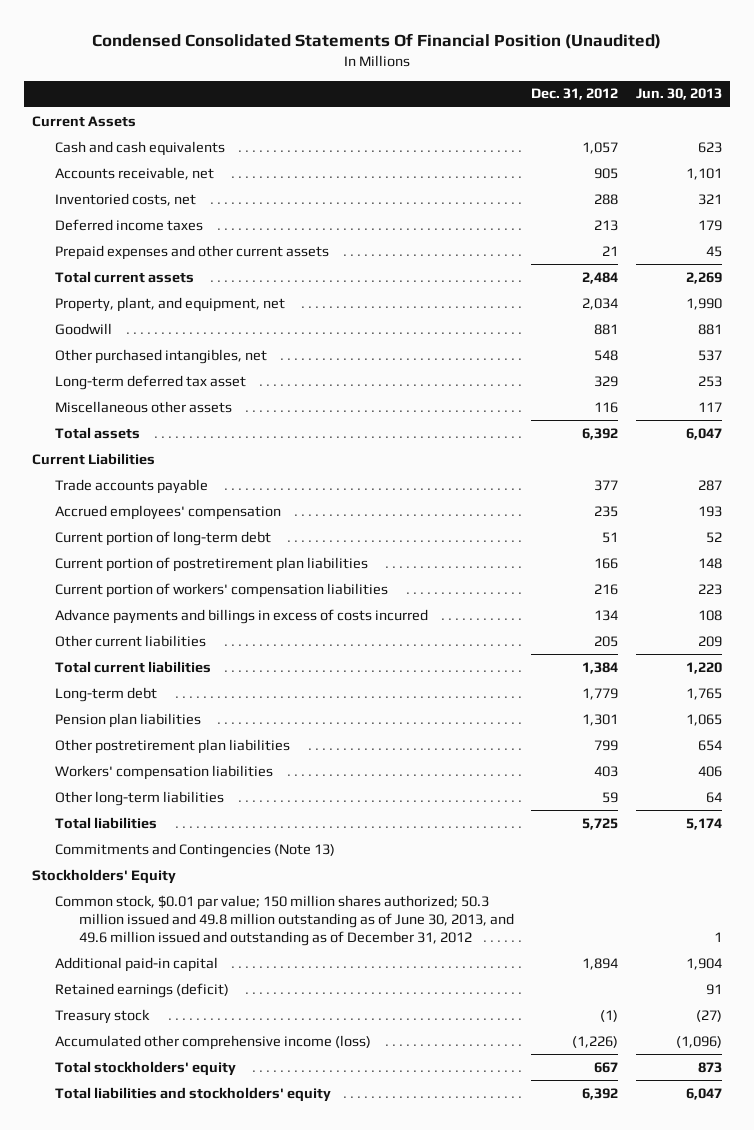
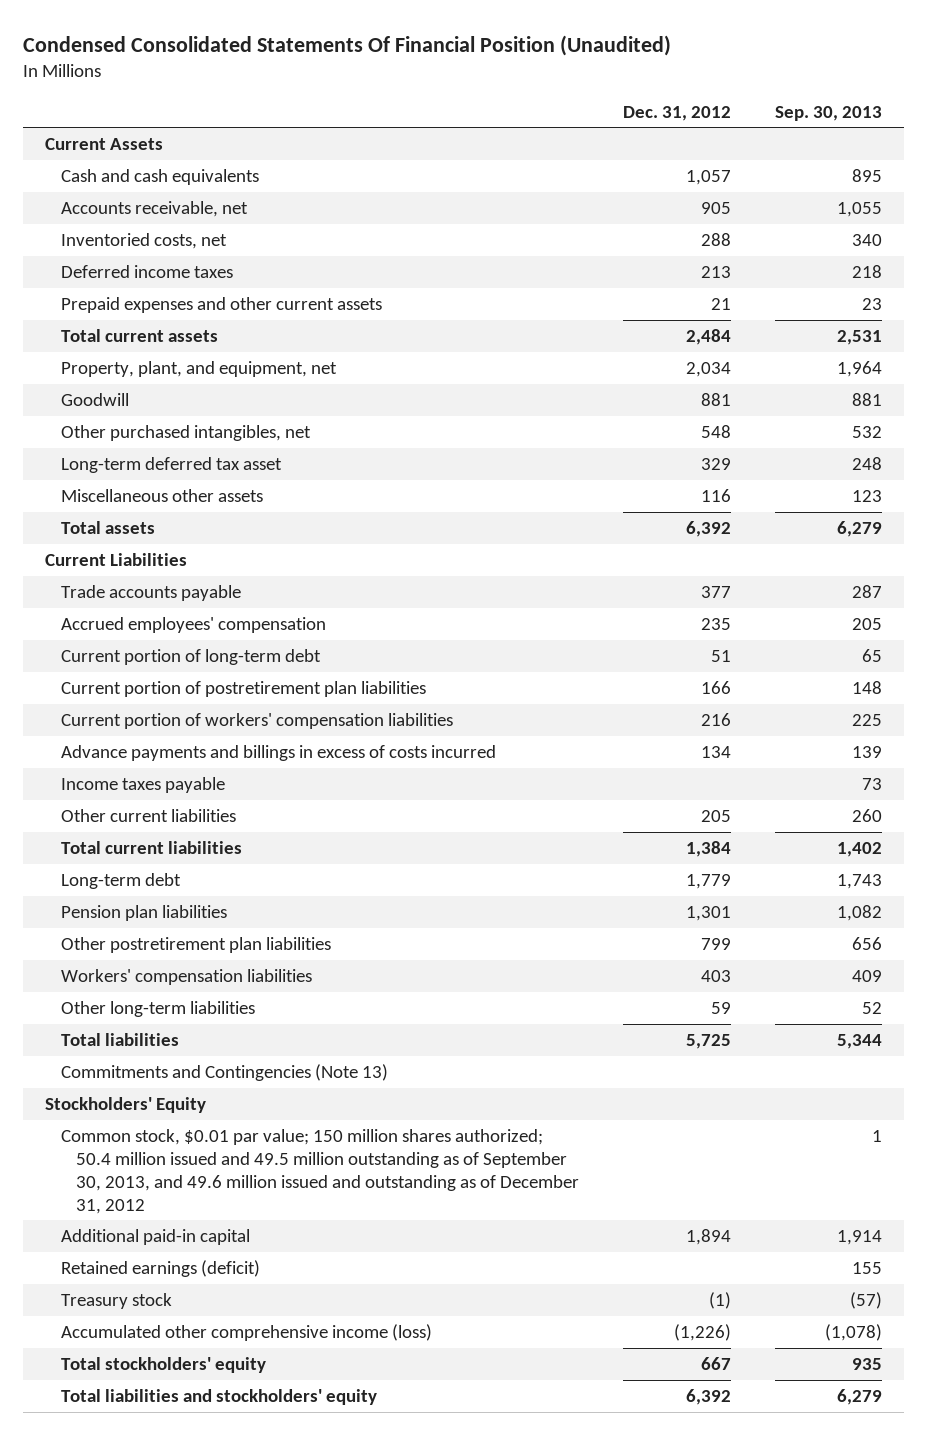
[635,88,722,101] Jun. 30, 2013 -> none
none -> [775,105,883,121] Sep. 30, 2013
none -> [60,776,225,793] Income taxes payable
[55,894,514,946] Common stock, $0.01 par value; 150 million shares authorized; 50.3 million issued and 49.8 million outstanding as of June 30, 2013, and 49.6 million issued and outstanding as of December 31, 2012 -> [60,1128,579,1214] Common stock, $0.01 par value; 150 million shares authorized; 50.4 million issued and 49.5 million outstanding as of September 30, 2013, and 49.6 million issued and outstanding as of December 31, 2012

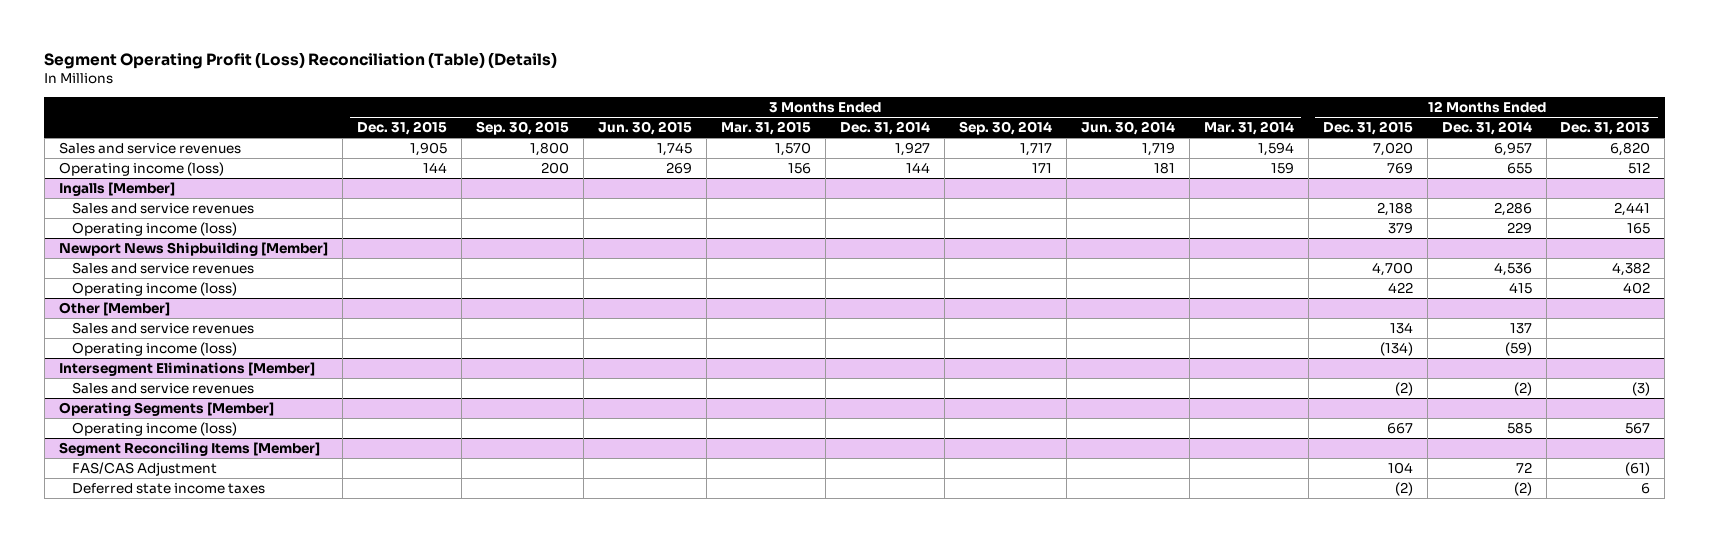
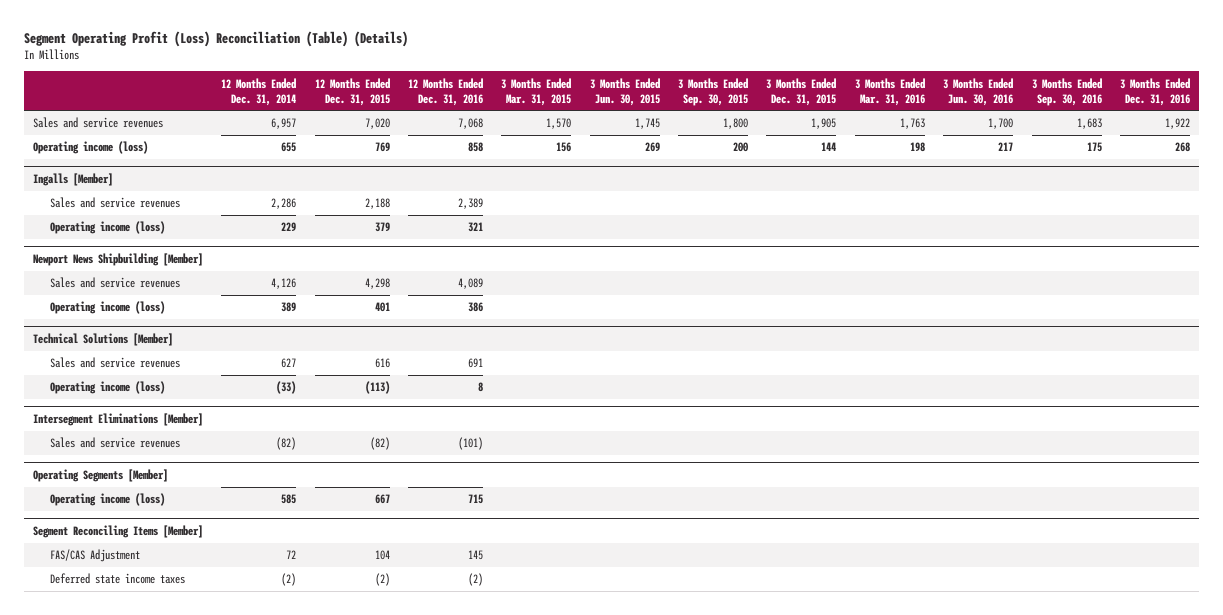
[839,121,930,136] Dec. 31, 2014 -> none
[958,121,1052,136] Sep. 30, 2014 -> none
[1080,121,1175,136] Jun. 30, 2014 -> none
[1203,121,1294,136] Mar. 31, 2014 -> none
[1560,121,1651,136] Dec. 31, 2013 -> none
none -> [407,77,483,106] 12 Months Ended Dec. 31, 2016
none -> [854,77,925,106] 3 Months Ended Mar. 31, 2016
none -> [943,77,1014,106] 3 Months Ended Jun. 30, 2016
none -> [1031,77,1102,106] 3 Months Ended Sep. 30, 2016
none -> [1120,77,1191,106] 3 Months Ended Dec. 31, 2016
[58,302,170,317] Other [Member] -> none
[1371,262,1413,277] 4,700 -> [364,278,390,290] 4,298
[1493,262,1532,277] 4,536 -> [271,278,297,290] 4,126
[1387,282,1413,294] 422 -> [374,302,390,313] 401
[1508,282,1532,295] 415 -> [281,302,297,313] 389
none -> [32,332,173,346] Technical Solutions [Member]
[1389,322,1413,335] 134 -> [374,358,390,369] 616
[1509,323,1532,335] 137 -> [281,358,297,369] 627
[1379,342,1413,357] (134) -> [364,381,390,395] (113)
[1504,342,1532,357] (59) -> [276,381,297,395] (33)
[1394,382,1413,397] (2) -> [369,437,390,451] (82)
[1513,382,1532,397] (2) -> [276,437,297,451] (82)

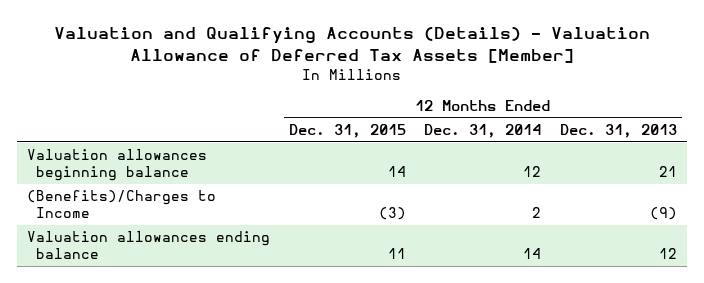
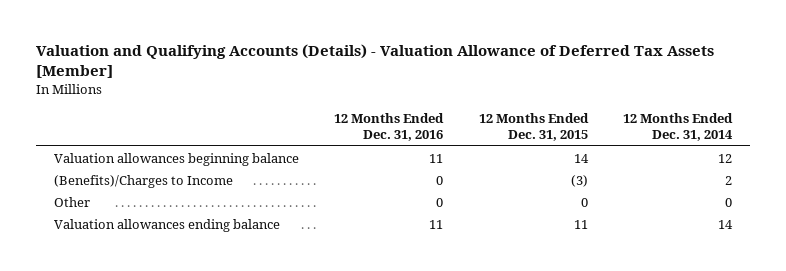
[560,124,678,139] Dec. 31, 2013 -> none
none -> [334,112,445,142] 12 Months Ended Dec. 31, 2016
none -> [53,196,90,207] Other

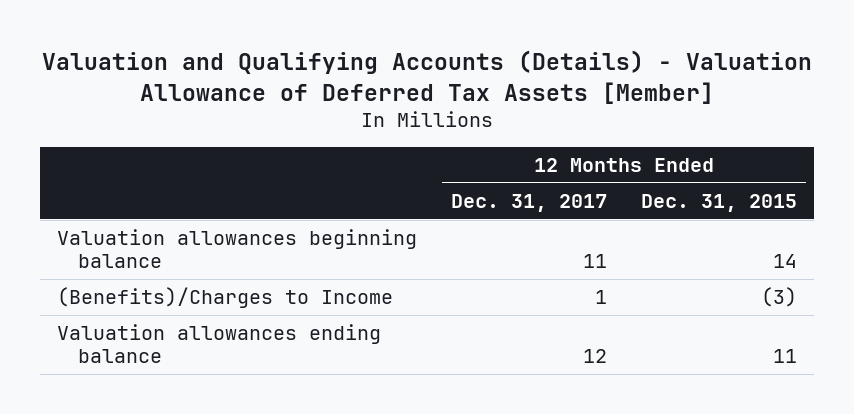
[334,112,445,142] 12 Months Ended Dec. 31, 2016 -> none
[623,112,734,142] 12 Months Ended Dec. 31, 2014 -> none
none -> [450,194,607,213] Dec. 31, 2017
[53,196,90,207] Other -> none

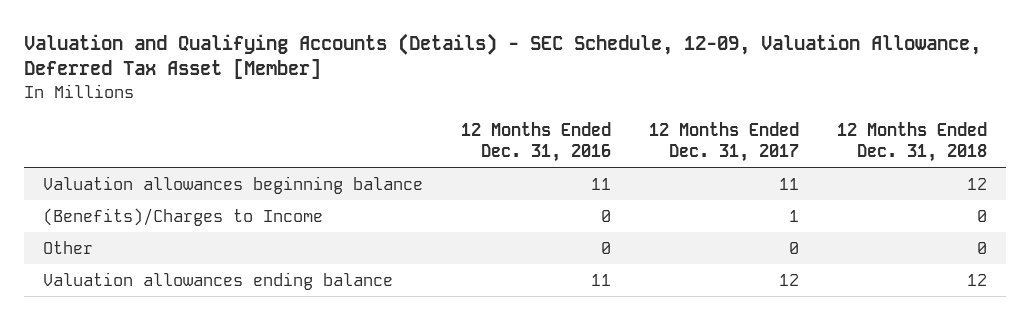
[41,50,812,104] Valuation and Qualifying Accounts (Details) - Valuation Allowance of Deferred Tax Assets [Member] -> [23,32,981,80] Valuation and Qualifying Accounts (Details) - SEC Schedule, 12-09, Valuation Allowance, Deferred Tax Asset [Member]
[641,194,798,213] Dec. 31, 2015 -> none
none -> [460,122,611,163] 12 Months Ended Dec. 31, 2016
none -> [836,122,987,163] 12 Months Ended Dec. 31, 2018
none -> [42,240,93,254] Other

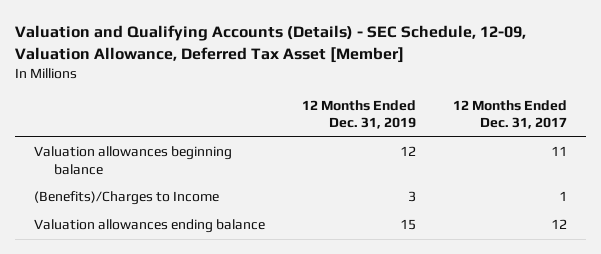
[460,122,611,163] 12 Months Ended Dec. 31, 2016 -> none
[836,122,987,163] 12 Months Ended Dec. 31, 2018 -> none
none -> [301,100,416,130] 12 Months Ended Dec. 31, 2019
[42,240,93,254] Other -> none

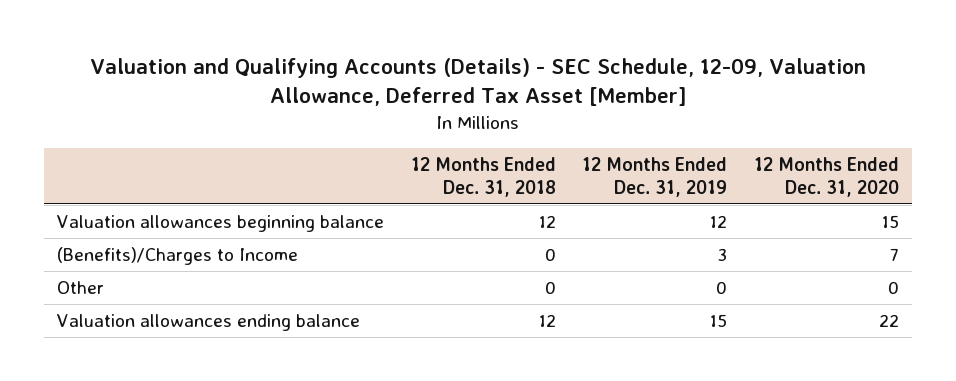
[453,100,568,130] 12 Months Ended Dec. 31, 2017 -> none
none -> [410,156,556,197] 12 Months Ended Dec. 31, 2018
none -> [753,156,899,197] 12 Months Ended Dec. 31, 2020
none -> [57,281,105,295] Other

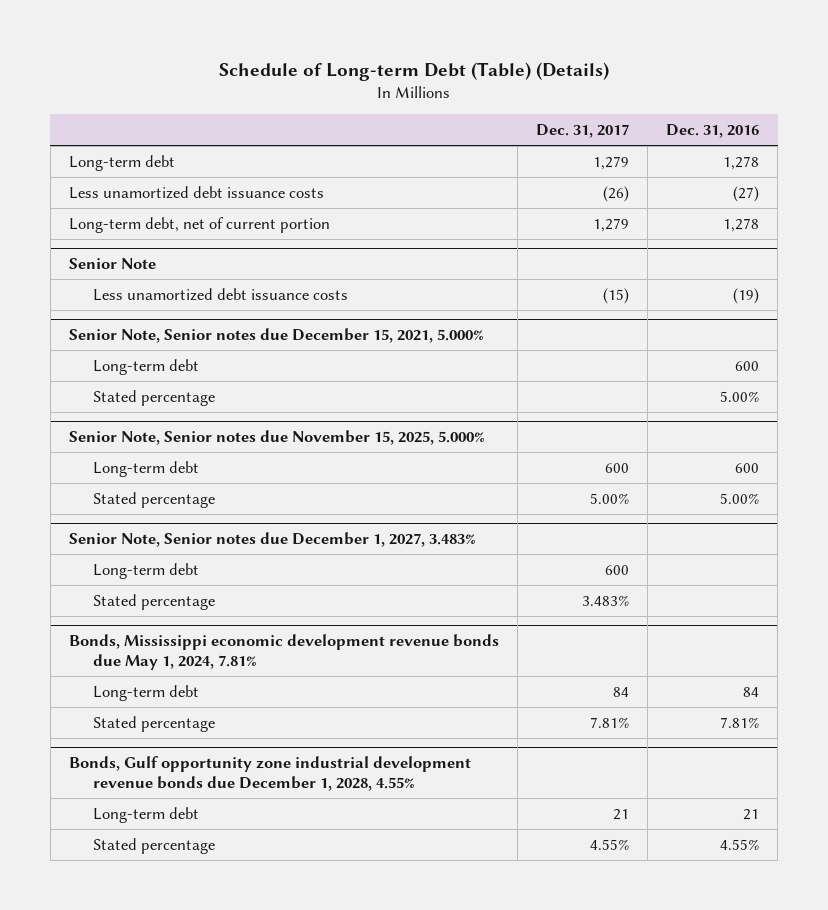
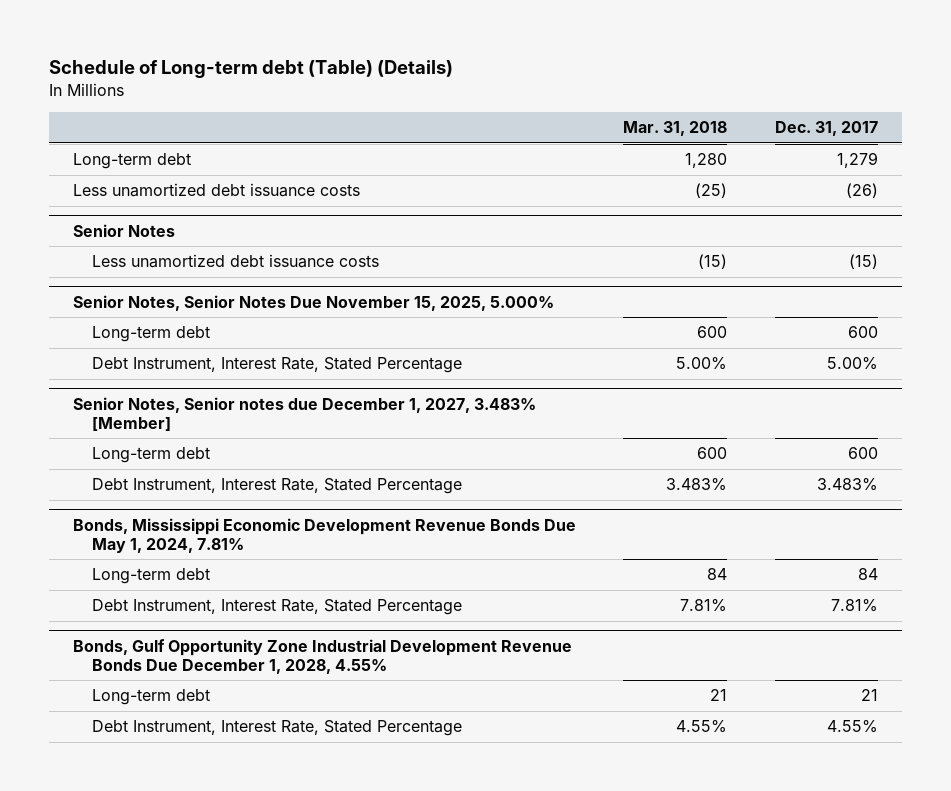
[219,61,610,81] Schedule of Long-term Debt (Table) (Details) -> [49,60,454,79] Schedule of Long-term debt (Table) (Details)
[666,123,760,138] Dec. 31, 2016 -> none
none -> [623,121,728,137] Mar. 31, 2018
[69,216,331,233] Long-term debt, net of current portion -> none
[69,258,157,270] Senior Note -> [72,223,175,237] Senior Notes
[69,328,485,344] Senior Note, Senior notes due December 15, 2021, 5.000% -> none
[93,358,200,375] Long-term debt -> none
[93,389,216,406] Stated percentage -> none
[69,430,486,446] Senior Note, Senior notes due November 15, 2025, 5.000% -> [72,294,554,311] Senior Notes, Senior Notes Due November 15, 2025, 5.000%
[93,491,216,508] Stated percentage -> [92,357,463,374] Debt Instrument, Interest Rate, Stated Percentage
[69,532,477,548] Senior Note, Senior notes due December 1, 2027, 3.483% -> [72,396,536,431] Senior Notes, Senior notes due December 1, 2027, 3.483% [Member]
[93,593,216,610] Stated percentage -> [92,478,463,495] Debt Instrument, Interest Rate, Stated Percentage
[69,634,500,670] Bonds, Mississippi economic development revenue bonds due May 1, 2024, 7.81% -> [72,517,576,553] Bonds, Mississippi Economic Development Revenue Bonds Due May 1, 2024, 7.81%
[93,715,216,732] Stated percentage -> [92,599,463,616] Debt Instrument, Interest Rate, Stated Percentage
[69,756,472,791] Bonds, Gulf opportunity zone industrial development revenue bonds due December 1, 2028, 4.55% -> [72,638,572,674] Bonds, Gulf Opportunity Zone Industrial Development Revenue Bonds Due December 1, 2028, 4.55%
[93,837,216,854] Stated percentage -> [92,720,463,737] Debt Instrument, Interest Rate, Stated Percentage

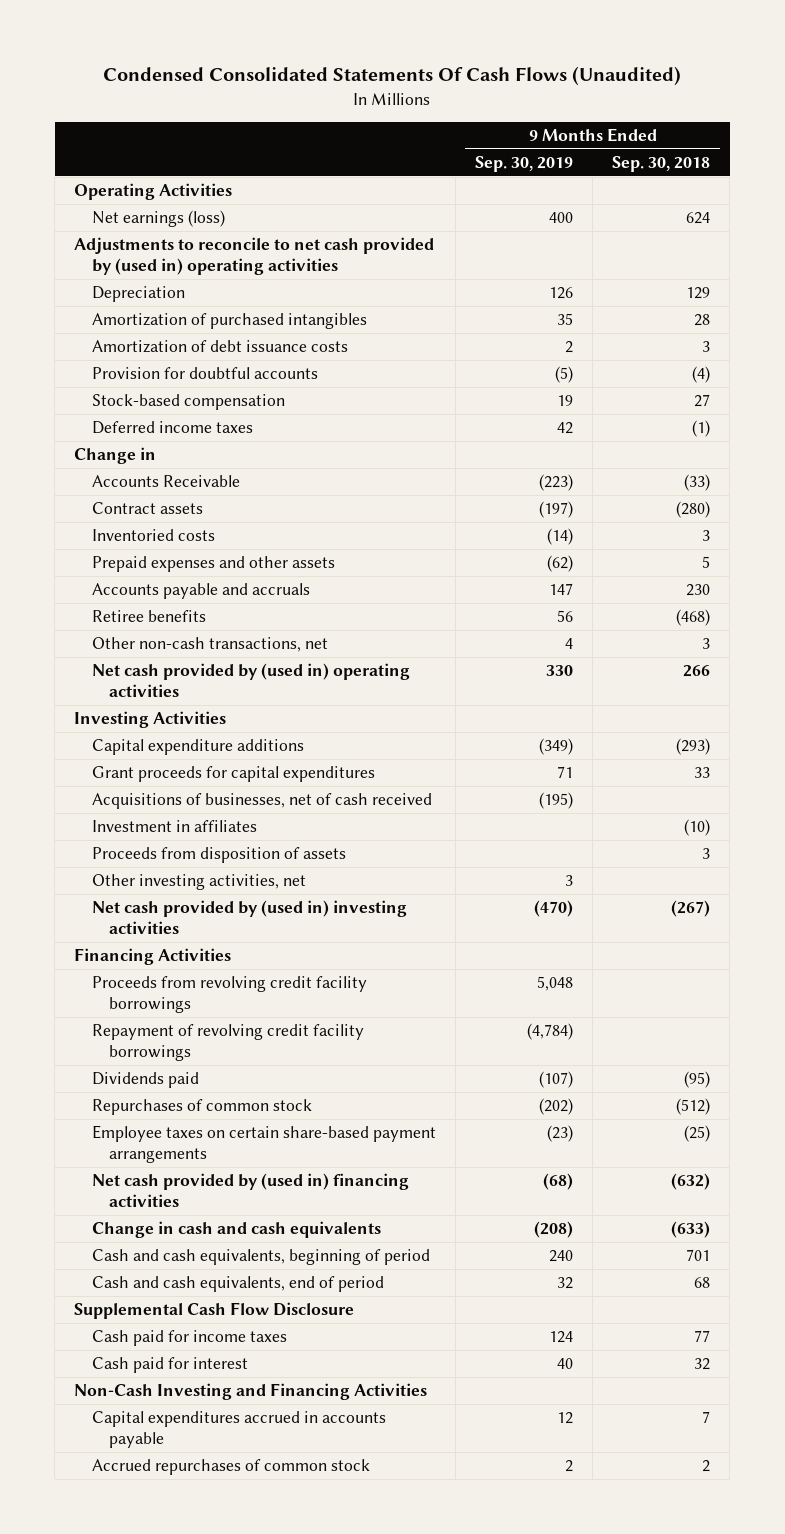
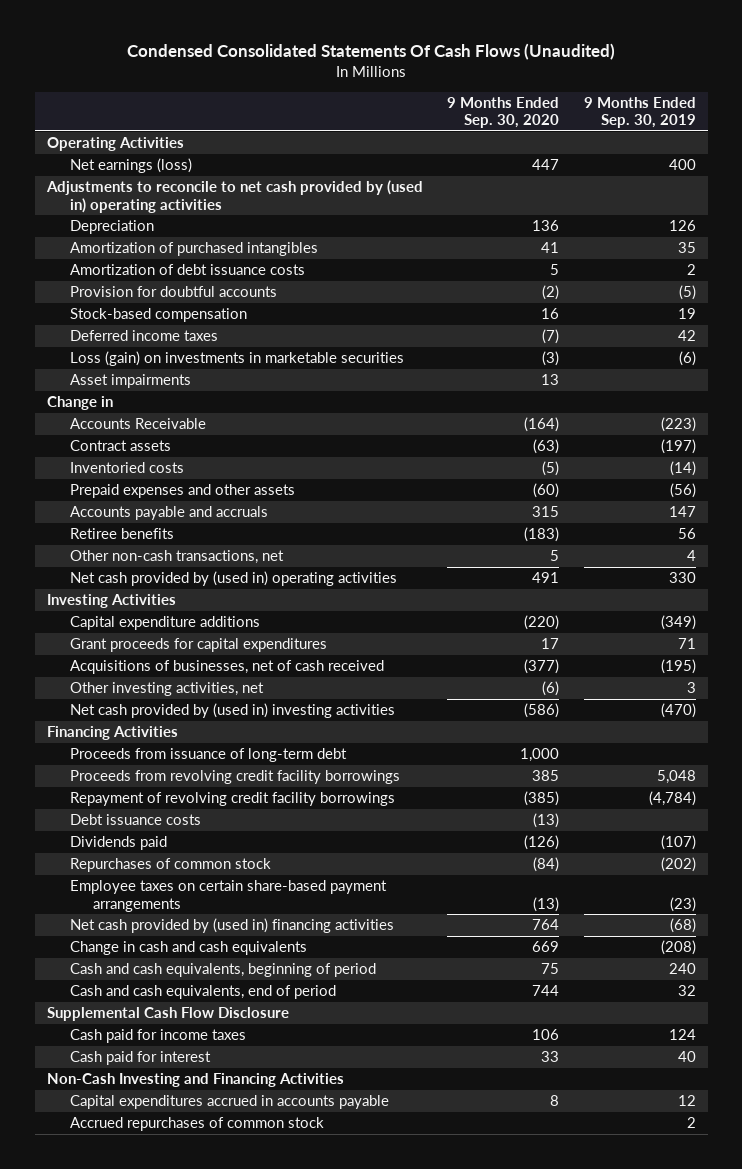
[612,155,711,172] Sep. 30, 2018 -> none
none -> [447,96,560,129] 9 Months Ended Sep. 30, 2020
none -> [70,351,405,367] Loss (gain) on investments in marketable securities
none -> [70,374,192,389] Asset impairments
[546,555,573,573] (62) -> [669,483,696,499] (56)
[91,820,257,833] Investment in affiliates -> none
[91,847,346,864] Proceeds from disposition of assets -> none
none -> [70,748,348,763] Proceeds from issuance of long-term debt
none -> [70,814,202,826] Debt issuance costs

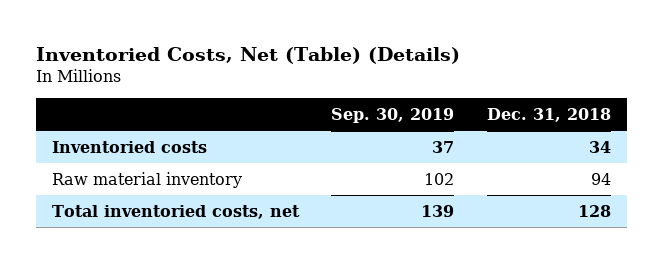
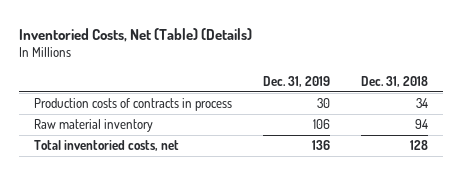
[331,108,455,124] Sep. 30, 2019 -> none
none -> [263,76,331,88] Dec. 31, 2019
[52,140,208,153] Inventoried costs -> none
none -> [34,98,233,112] Production costs of contracts in process

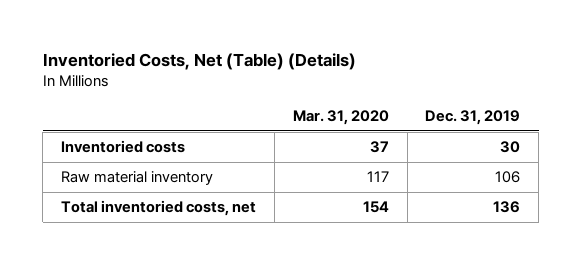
[360,76,428,88] Dec. 31, 2018 -> none
none -> [292,110,389,126] Mar. 31, 2020
[34,98,233,112] Production costs of contracts in process -> none
none -> [61,140,186,154] Inventoried costs

